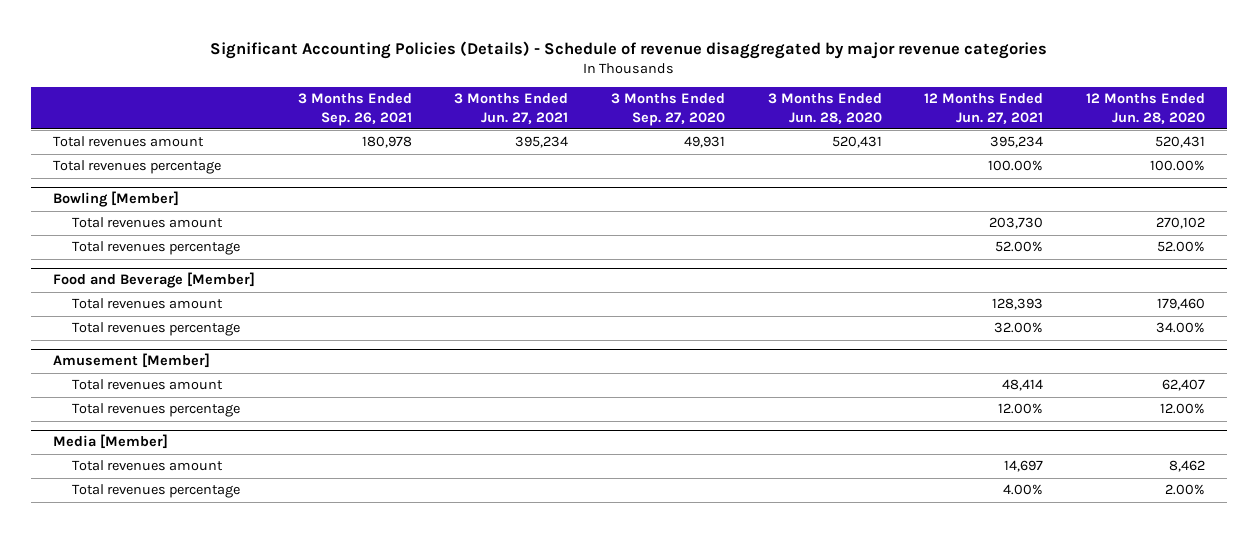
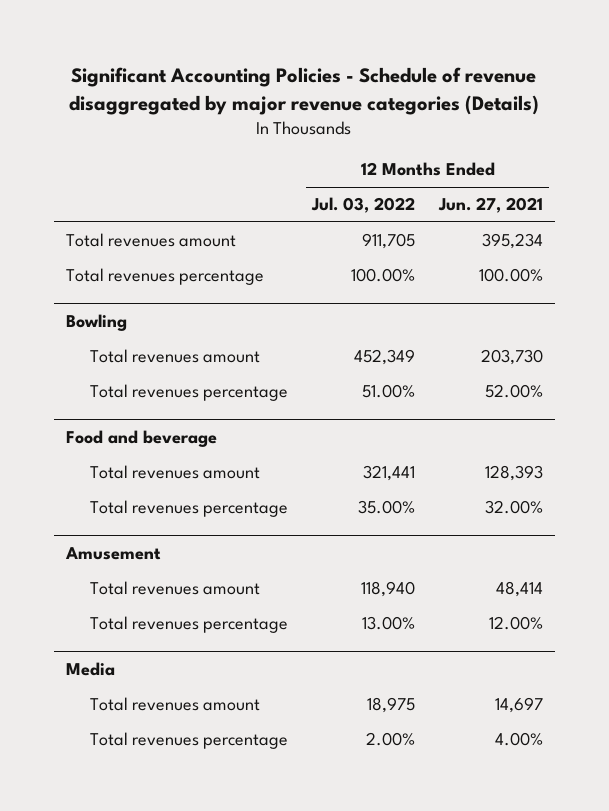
[209,40,1047,59] Significant Accounting Policies (Details) - Schedule of revenue disaggregated by major revenue categories -> [69,66,540,115] Significant Accounting Policies - Schedule of revenue disaggregated by major revenue categories (Details)
[297,93,412,126] 3 Months Ended Sep. 26, 2021 -> none
[454,93,569,124] 3 Months Ended Jun. 27, 2021 -> none
[610,93,725,126] 3 Months Ended Sep. 27, 2020 -> none
[767,93,882,124] 3 Months Ended Jun. 28, 2020 -> none
[1086,93,1206,124] 12 Months Ended Jun. 28, 2020 -> none
none -> [311,197,416,214] Jul. 03, 2022
[52,191,179,208] Bowling [Member] -> [65,314,127,332] Bowling
[52,272,255,289] Food and Beverage [Member] -> [65,430,217,448] Food and beverage
[52,353,210,369] Amusement [Member] -> [64,547,161,561] Amusement
[52,434,168,450] Media [Member] -> [65,662,115,677] Media

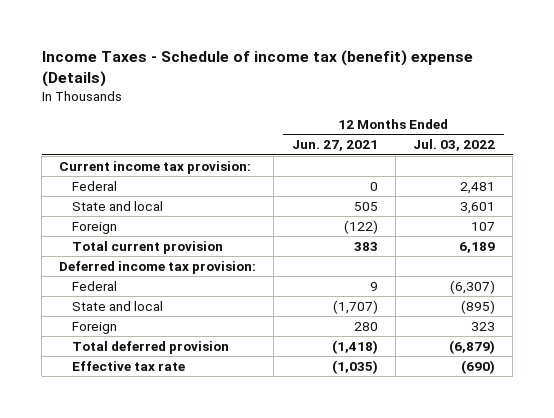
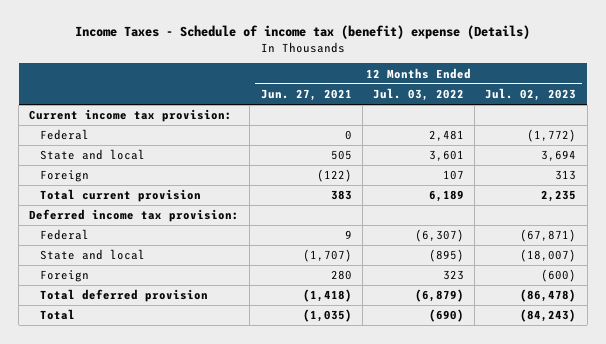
none -> [485,88,577,102] Jul. 02, 2023
[71,360,185,371] Effective tax rate -> [40,309,76,321] Total

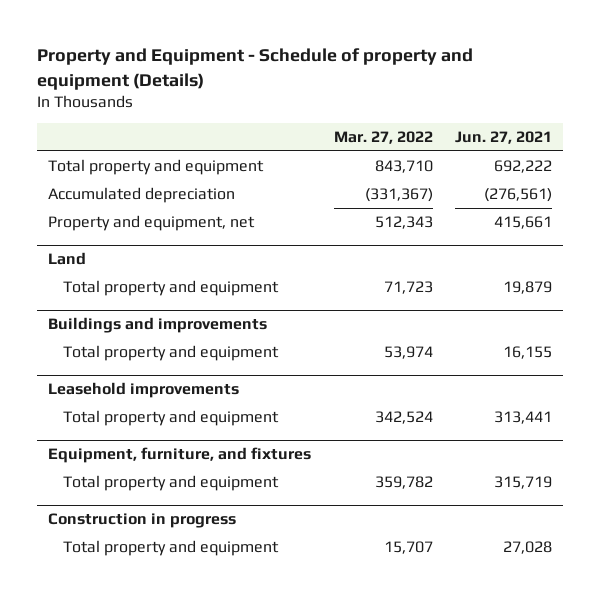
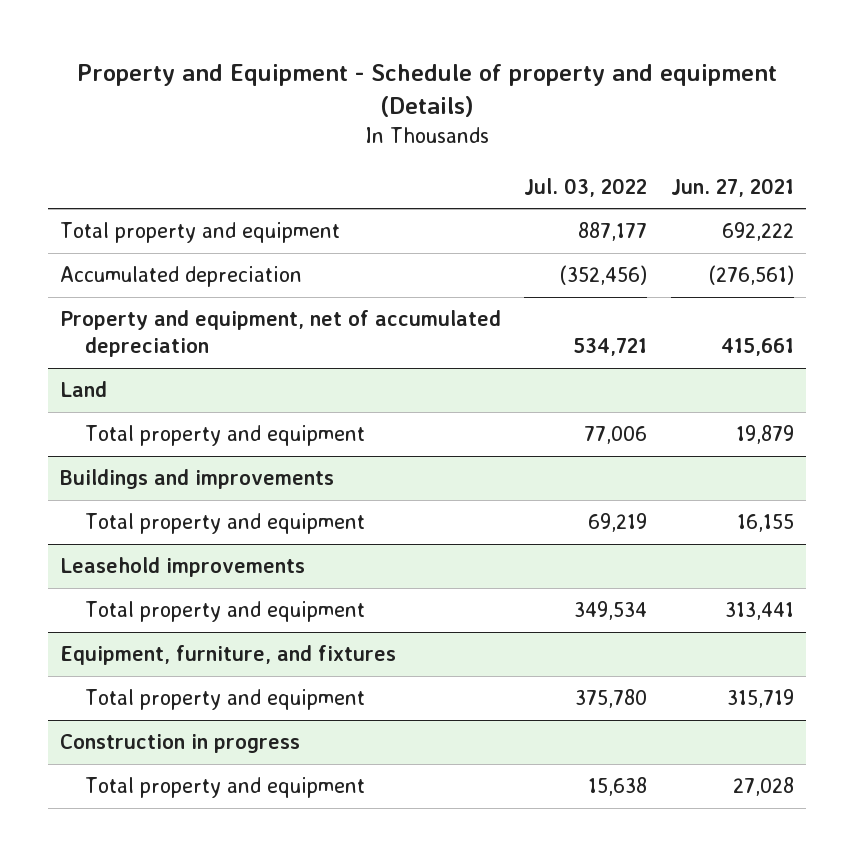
[333,131,433,145] Mar. 27, 2022 -> none
none -> [524,177,648,197] Jul. 03, 2022
[48,215,256,232] Property and equipment, net -> [59,310,501,358] Property and equipment, net of accumulated depreciation

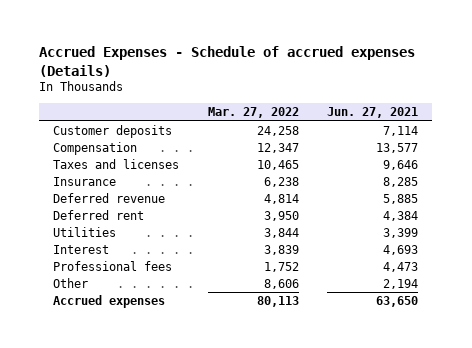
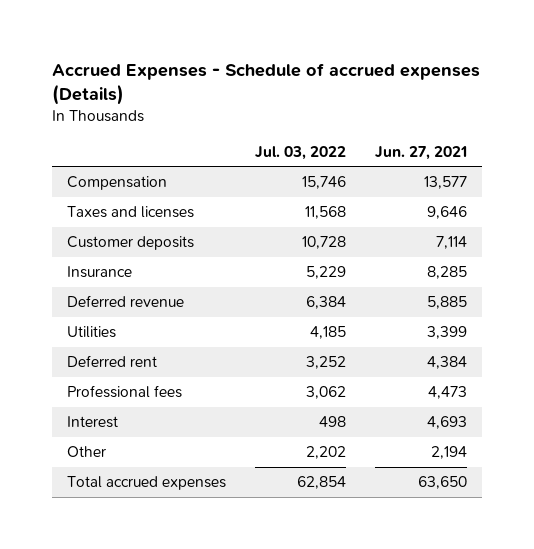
[207,107,299,119] Mar. 27, 2022 -> none
none -> [255,145,347,160] Jul. 03, 2022
[53,124,173,138] Customer deposits -> [67,236,195,251] Customer deposits
[53,209,145,220] Deferred rent -> [67,355,158,368] Deferred rent
[53,244,110,254] Interest -> [67,416,119,429] Interest
[53,294,166,308] Accrued expenses -> [67,476,227,491] Total accrued expenses

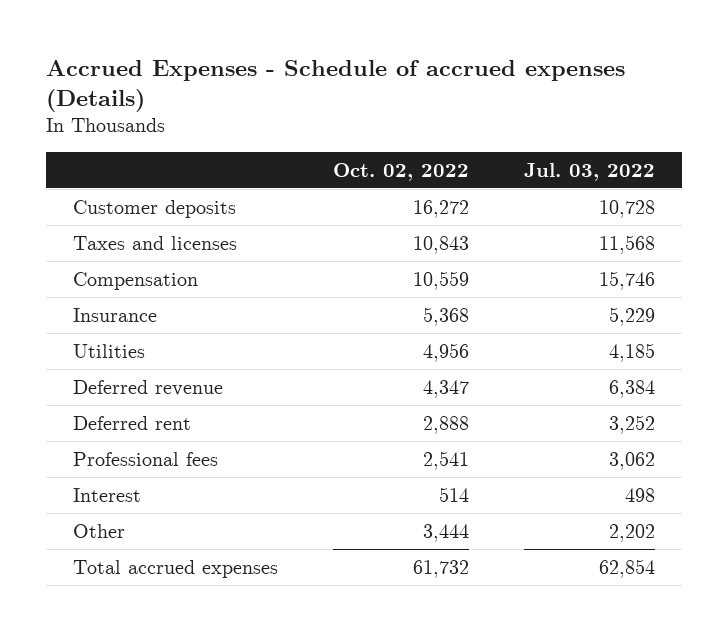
[375,145,468,160] Jun. 27, 2021 -> none
none -> [332,162,469,181] Oct. 02, 2022
[67,206,195,219] Taxes and licenses -> [73,235,238,250] Taxes and licenses
[67,176,168,191] Compensation -> [73,271,199,290] Compensation
[67,295,185,308] Deferred revenue -> [73,379,224,396] Deferred revenue

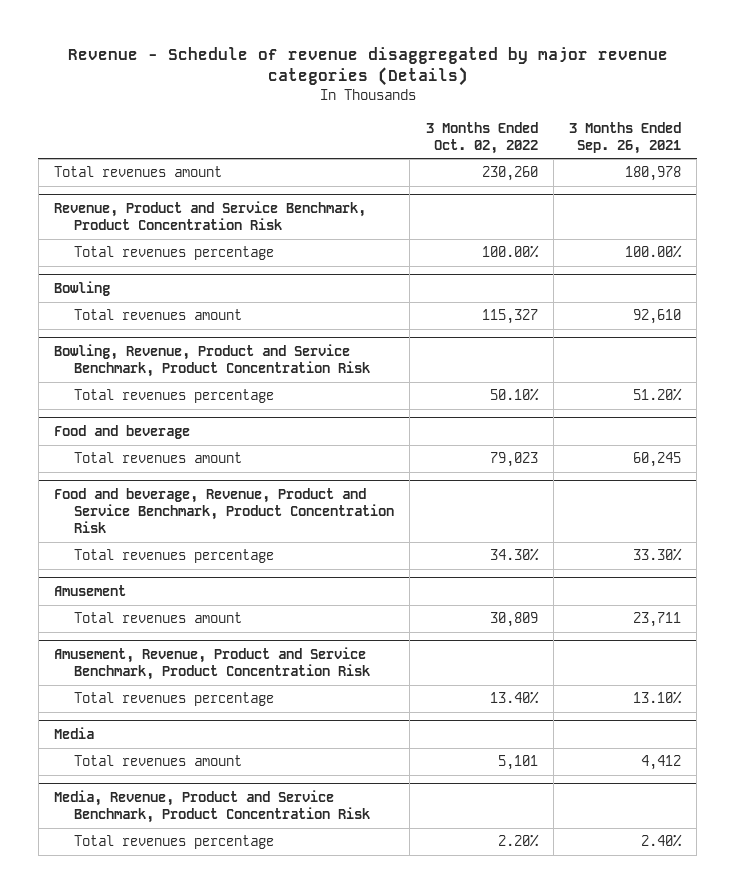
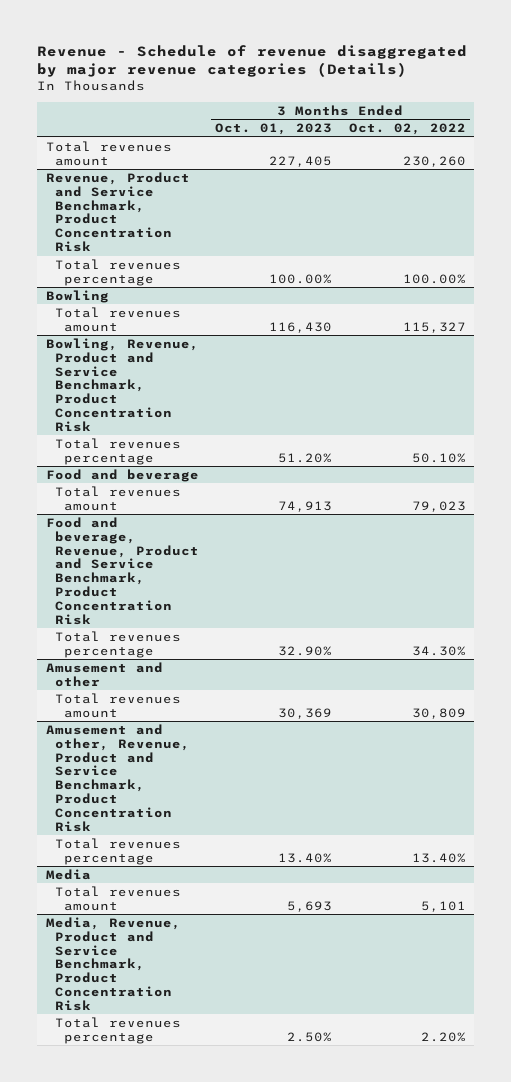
[569,121,682,154] 3 Months Ended Sep. 26, 2021 -> none
none -> [215,123,333,136] Oct. 01, 2023
[53,584,126,596] Amusement -> [45,661,163,687] Amusement and other
[53,646,371,681] Amusement, Revenue, Product and Service Benchmark, Product Concentration Risk -> [45,723,190,832] Amusement and other, Revenue, Product and Service Benchmark, Product Concentration Risk

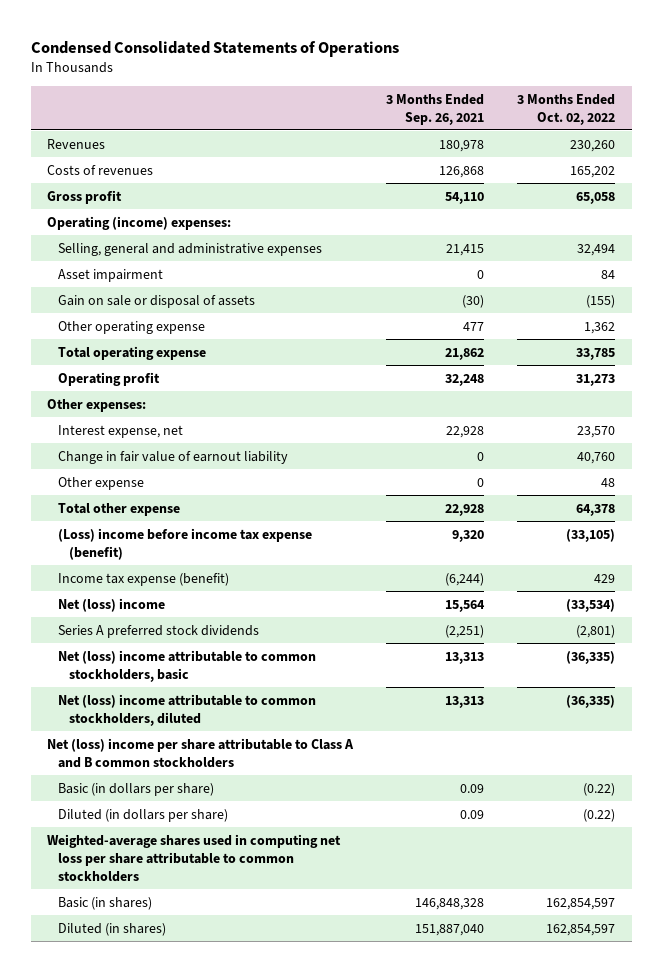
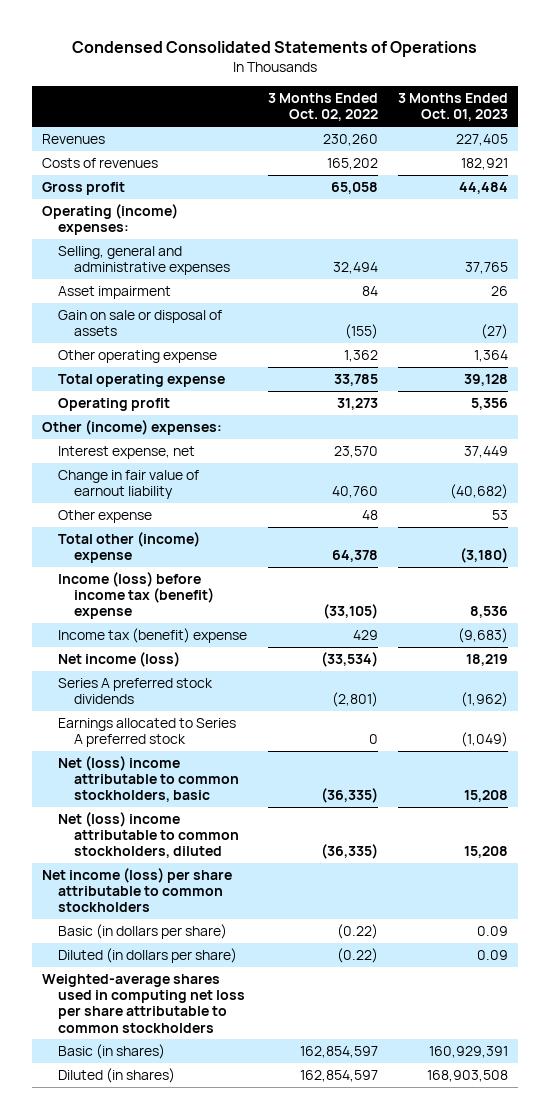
[386,93,485,125] 3 Months Ended Sep. 26, 2021 -> none
none -> [398,93,509,122] 3 Months Ended Oct. 01, 2023
[47,398,147,412] Other expenses: -> [41,420,222,436] Other (income) expenses:
[57,502,180,516] Total other expense -> [58,532,201,564] Total other (income) expense
[57,527,312,560] (Loss) income before income tax expense (benefit) -> [58,572,215,620] Income (loss) before income tax (benefit) expense
[57,572,229,586] Income tax expense (benefit) -> [58,628,248,644] Income tax (benefit) expense
[57,597,165,612] Net (loss) income -> [58,652,181,668] Net income (loss)
none -> [58,718,237,748] Earnings allocated to Series A preferred stock
[47,737,355,768] Net (loss) income per share attributable to Class A and B common stockholders -> [41,868,232,913] Net income (loss) per share attributable to common stockholders

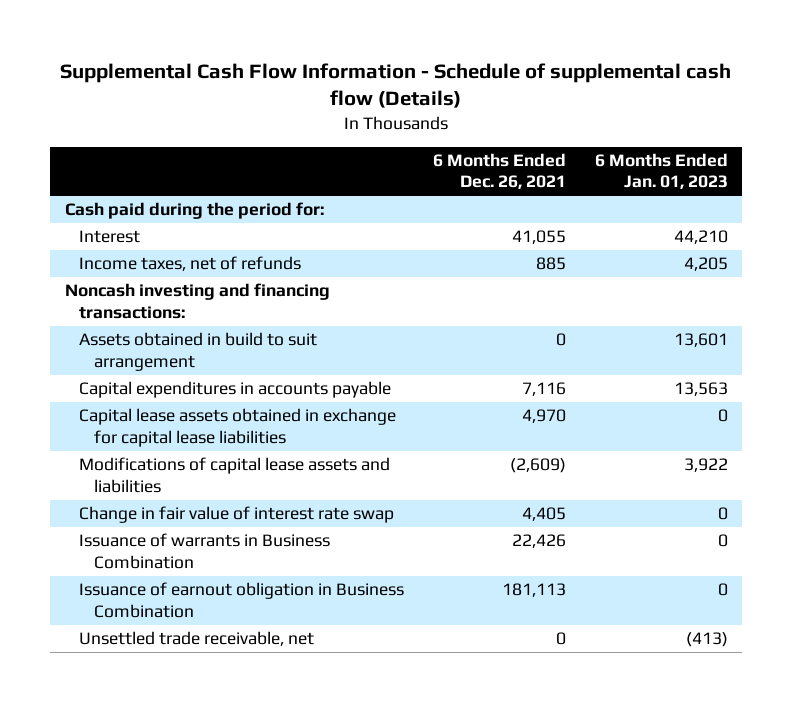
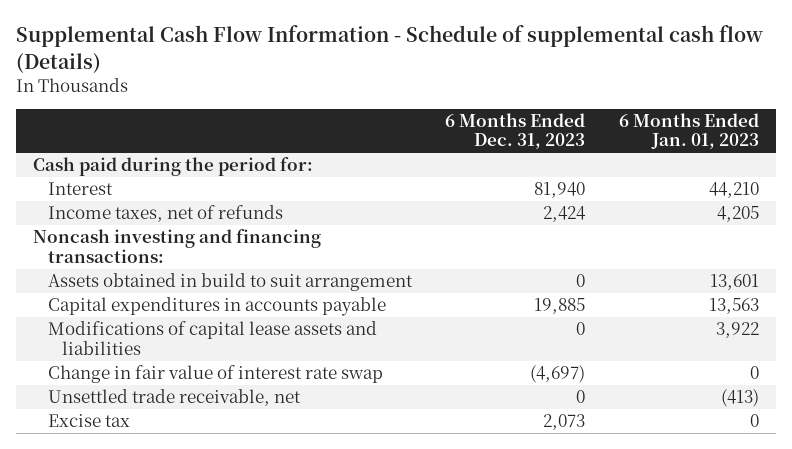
[433,153,567,190] 6 Months Ended Dec. 26, 2021 -> none
none -> [445,112,586,150] 6 Months Ended Dec. 31, 2023
[79,408,397,447] Capital lease assets obtained in exchange for capital lease liabilities -> none
[79,533,331,569] Issuance of warrants in Business Combination -> none
[79,582,405,618] Issuance of earnout obligation in Business Combination -> none
none -> [47,414,130,428] Excise tax

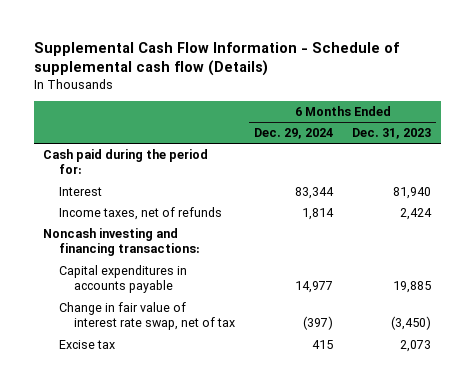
[619,112,760,150] 6 Months Ended Jan. 01, 2023 -> none
none -> [254,128,334,140] Dec. 29, 2024
[47,273,413,292] Assets obtained in build to suit arrangement -> none
[47,321,377,355] Modifications of capital lease assets and liabilities -> none
[47,389,301,407] Unsettled trade receivable, net -> none
[47,365,383,384] Change in fair value of interest rate swap -> [58,301,235,331] Change in fair value of interest rate swap, net of tax
[530,365,586,384] (4,697) -> [391,316,432,331] (3,450)

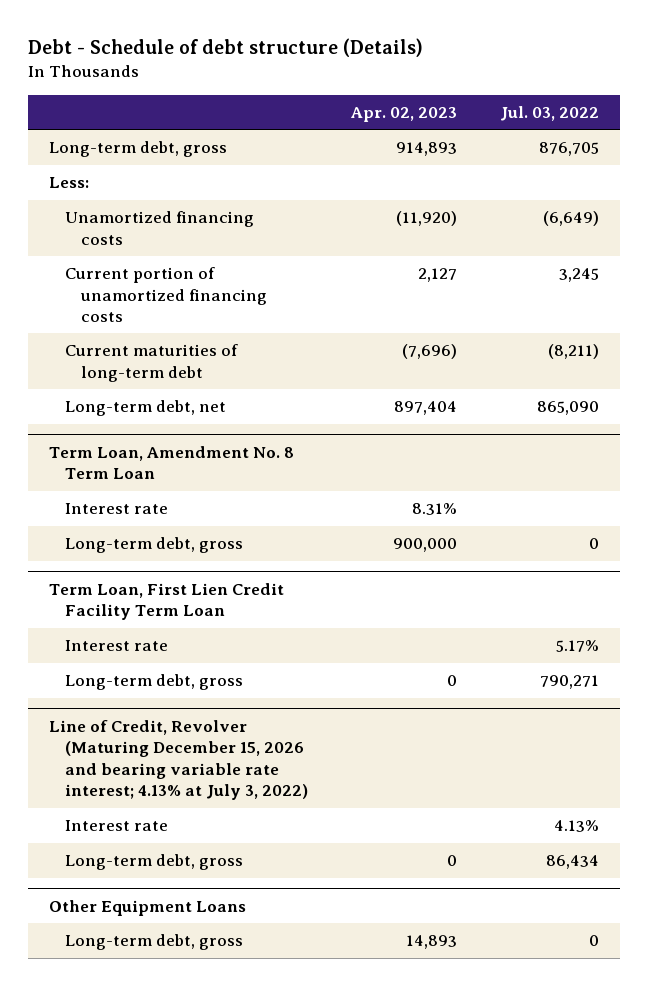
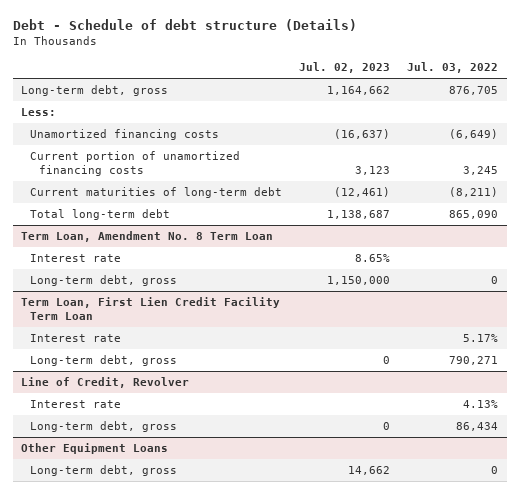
[350,106,458,122] Apr. 02, 2023 -> none
none -> [299,62,391,74] Jul. 02, 2023
[65,400,227,417] Long-term debt, net -> [30,209,171,221] Total long-term debt
[49,719,309,801] Line of Credit, Revolver (Maturing December 15, 2026 and bearing variable rate interest; 4.13% at July 3, 2022) -> none
none -> [21,377,190,389] Line of Credit, Revolver

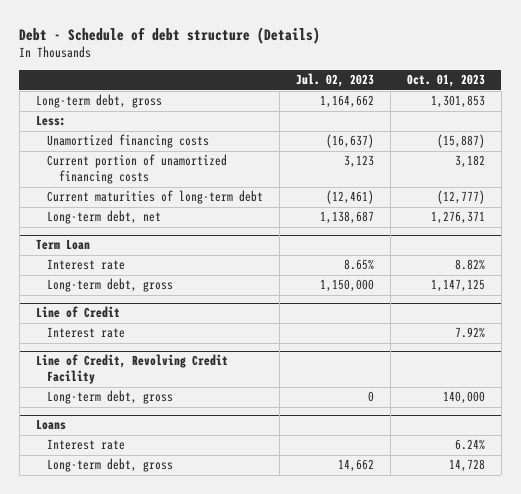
[407,62,499,74] Jul. 03, 2022 -> none
none -> [407,74,486,88] Oct. 01, 2023
[21,231,274,243] Term Loan, Amendment No. 8 Term Loan -> none
[30,209,171,221] Total long-term debt -> [47,210,162,225] Long-term debt, net
none -> [35,239,90,251] Term Loan
[21,297,281,320] Term Loan, First Lien Credit Facility Term Loan -> none
none -> [35,306,120,319] Line of Credit
none -> [35,354,228,385] Line of Credit, Revolving Credit Facility
[21,377,190,389] Line of Credit, Revolver -> none
none -> [35,419,66,431] Loans
[30,421,178,433] Long-term debt, gross -> none
[21,443,169,455] Other Equipment Loans -> none

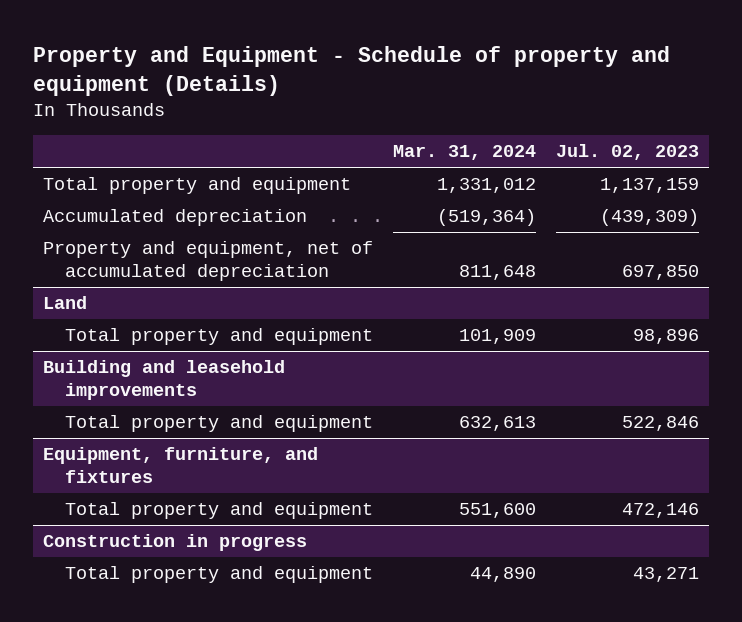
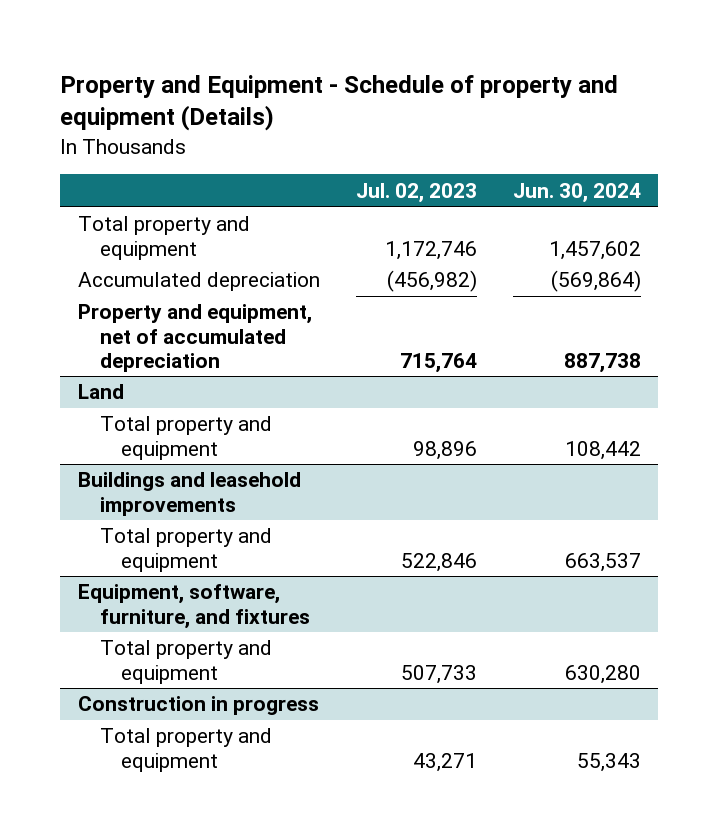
[393,145,537,161] Mar. 31, 2024 -> none
none -> [512,182,641,203] Jun. 30, 2024
[600,178,700,194] 1,137,159 -> [384,240,477,260] 1,172,746
[600,209,700,227] (439,309) -> [386,270,477,293] (456,982)
[622,264,700,280] 697,850 -> [399,352,477,373] 715,764
[42,360,285,400] Building and leasehold improvements -> [78,472,302,516] Buildings and leasehold improvements
[42,447,318,483] Equipment, furniture, and fixtures -> [78,584,310,629] Equipment, software, furniture, and fixtures
[622,503,700,519] 472,146 -> [400,664,477,684] 507,733

